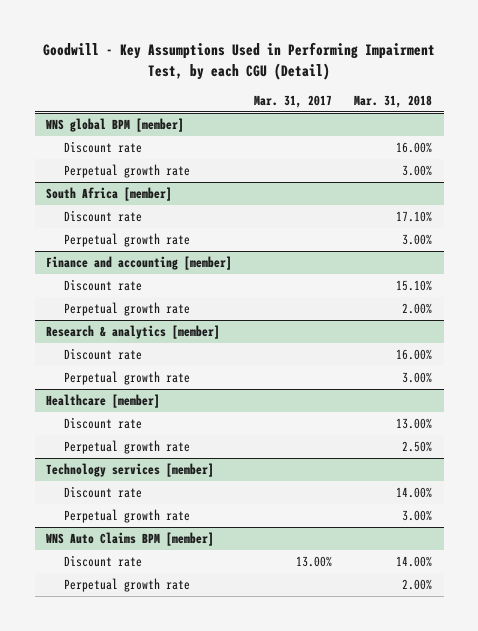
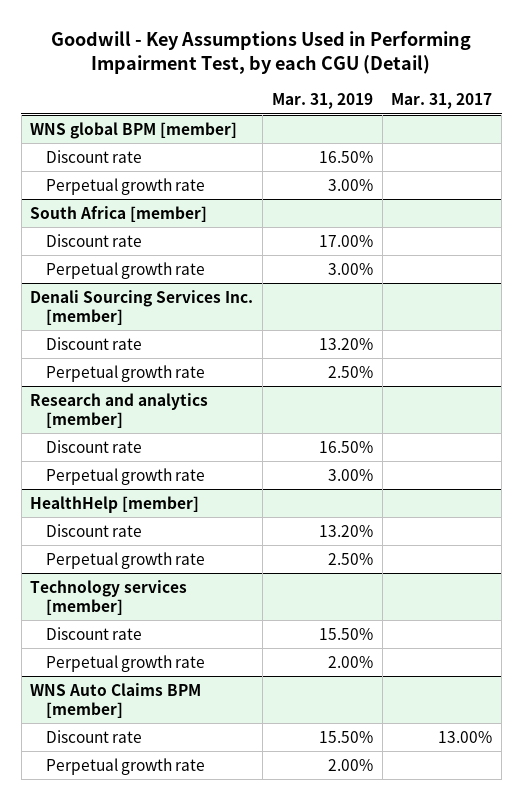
[354,94,433,108] Mar. 31, 2018 -> none
none -> [271,93,373,110] Mar. 31, 2019
[45,256,232,271] Finance and accounting [member] -> none
[63,279,142,292] Discount rate -> none
[63,302,190,317] Perpetual growth rate -> none
none -> [30,289,254,325] Denali Sourcing Services Inc. [member]
none -> [45,336,142,350] Discount rate
none -> [45,364,205,382] Perpetual growth rate
[45,325,220,340] Research & analytics [member] -> [30,392,209,428] Research and analytics [member]
[45,394,160,409] Healthcare [member] -> none
[63,417,142,430] Discount rate -> none
[63,440,190,455] Perpetual growth rate -> none
none -> [30,495,200,513] HealthHelp [member]
none -> [45,523,142,537] Discount rate
none -> [45,551,205,569] Perpetual growth rate

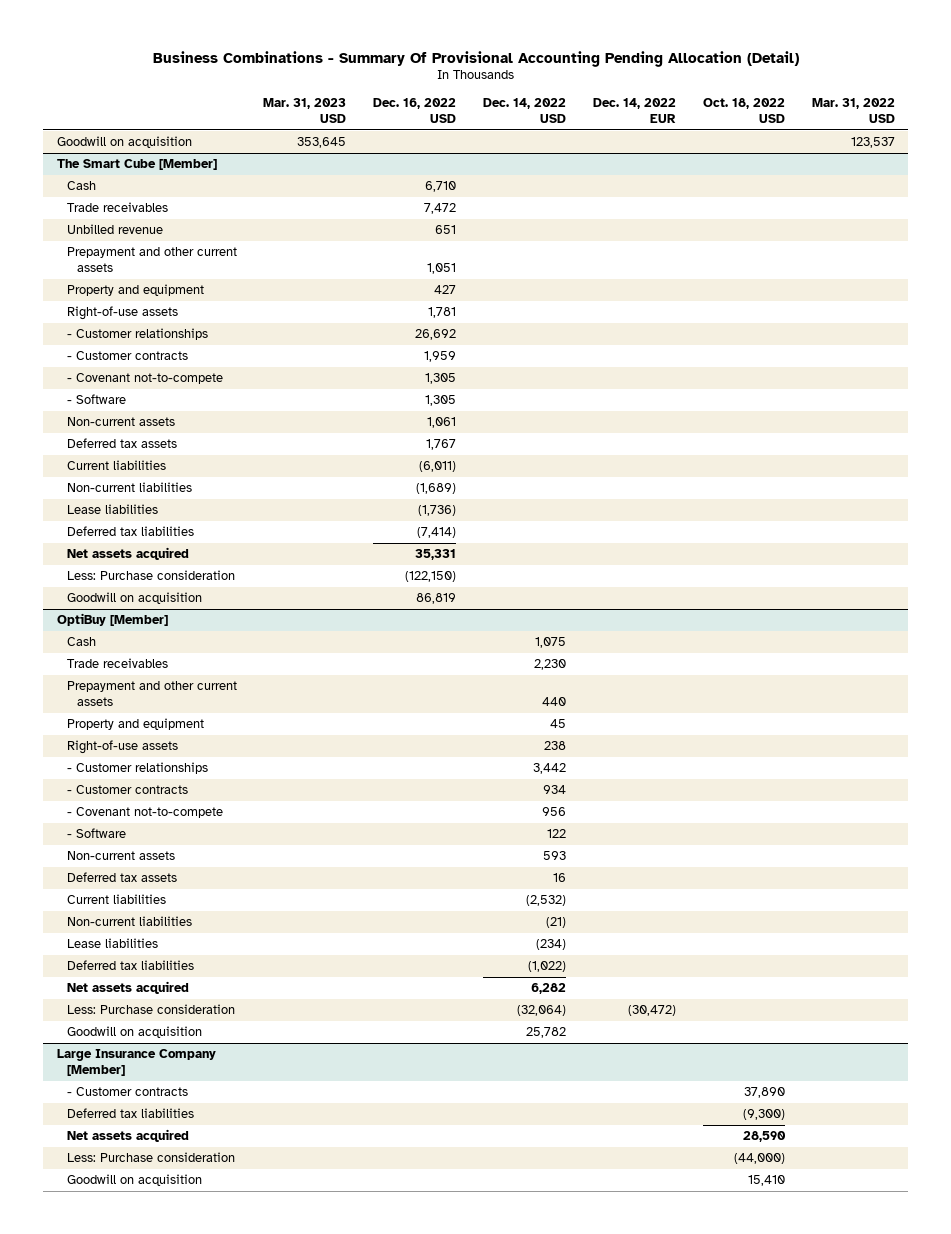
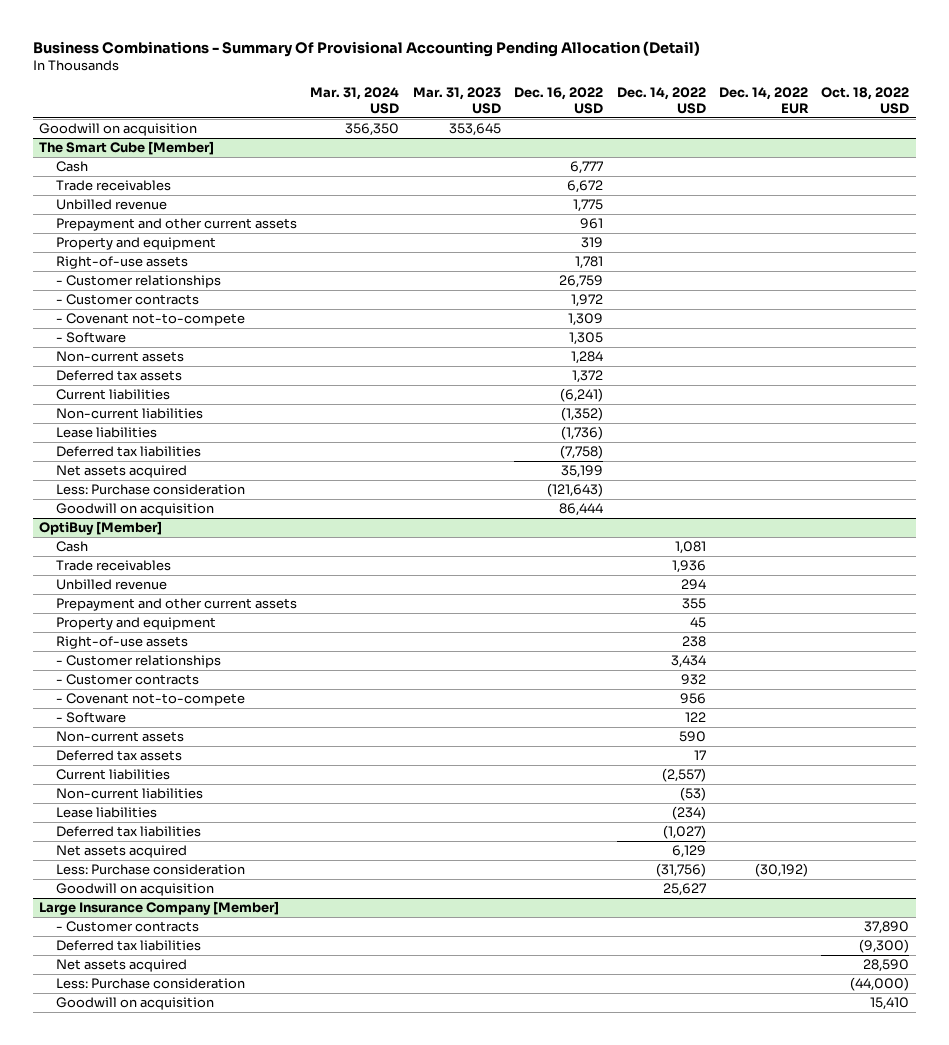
[811,98,895,123] Mar. 31, 2022 USD -> none
none -> [310,86,400,114] Mar. 31, 2024 USD
[425,181,457,193] 6,710 -> [570,161,604,175] 6,777
[424,203,457,215] 7,472 -> [567,180,604,194] 6,672
[435,225,457,235] 651 -> [573,199,604,213] 1,775
[427,263,457,275] 1,051 -> [580,218,604,230] 961
[434,285,457,295] 427 -> [581,237,604,249] 319
[415,329,457,341] 26,692 -> [559,275,604,289] 26,759
[424,351,457,363] 1,959 -> [571,294,604,308] 1,972
[425,373,457,385] 1,305 -> [568,313,604,327] 1,309
[427,417,457,429] 1,061 -> [571,351,604,365] 1,284
[426,439,457,451] 1,767 -> [572,370,604,384] 1,372
[419,461,457,473] (6,011) -> [560,388,604,403] (6,241)
[416,483,457,495] (1,689) -> [561,407,604,422] (1,352)
[417,527,457,539] (7,414) -> [560,445,604,460] (7,758)
[415,549,457,561] 35,331 -> [561,465,604,479] 35,199
[405,571,457,583] (122,150) -> [547,483,604,498] (121,643)
[416,593,457,605] 86,819 -> [559,503,604,517] 86,444
[535,637,567,649] 1,075 -> [674,541,706,555] 1,081
[534,659,567,671] 2,230 -> [671,560,706,574] 1,936
none -> [55,579,167,591] Unbilled revenue
[542,697,567,707] 440 -> [681,598,706,610] 355
[533,763,567,775] 3,442 -> [670,655,706,669] 3,434
[543,785,567,795] 934 -> [680,674,706,686] 932
[543,851,567,861] 593 -> [678,731,706,743] 590
[553,873,567,883] 16 -> [693,750,706,761] 17
[526,895,567,907] (2,532) -> [661,768,706,783] (2,557)
[546,917,567,929] (21) -> [679,787,706,802] (53)
[528,961,567,973] (1,022) -> [662,825,706,840] (1,027)
[531,983,567,995] 6,282 -> [671,845,706,859] 6,129
[517,1005,567,1017] (32,064) -> [655,863,706,878] (31,756)
[627,1005,676,1017] (30,472) -> [754,863,808,878] (30,192)
[526,1027,567,1039] 25,782 -> [662,883,706,897] 25,627

